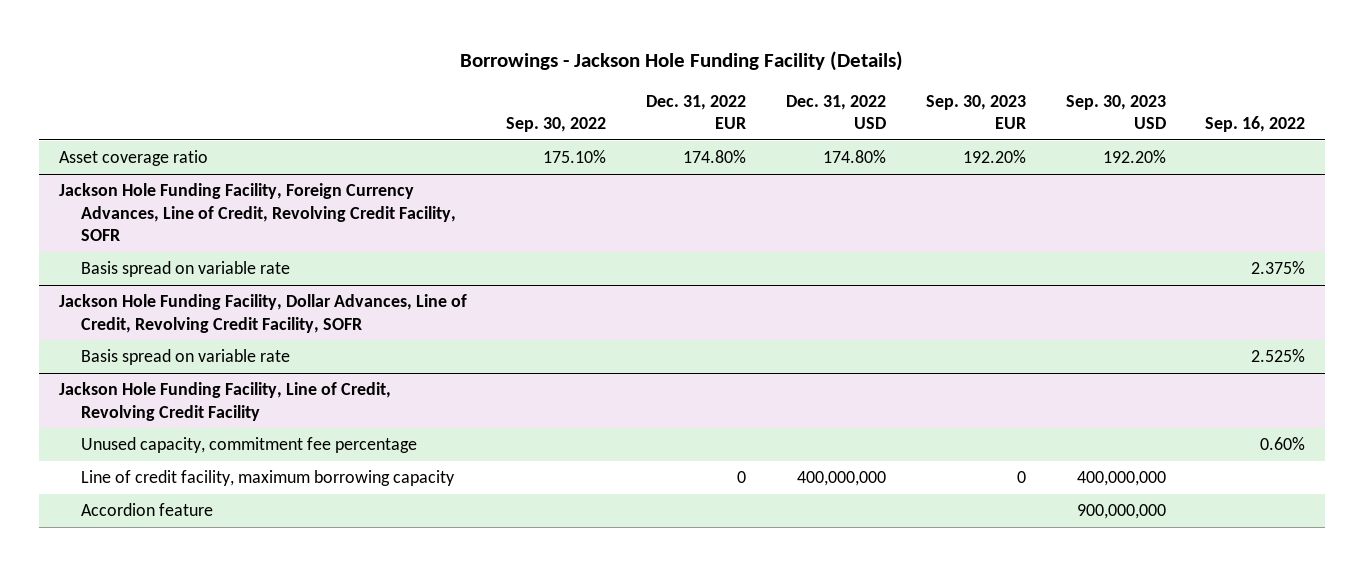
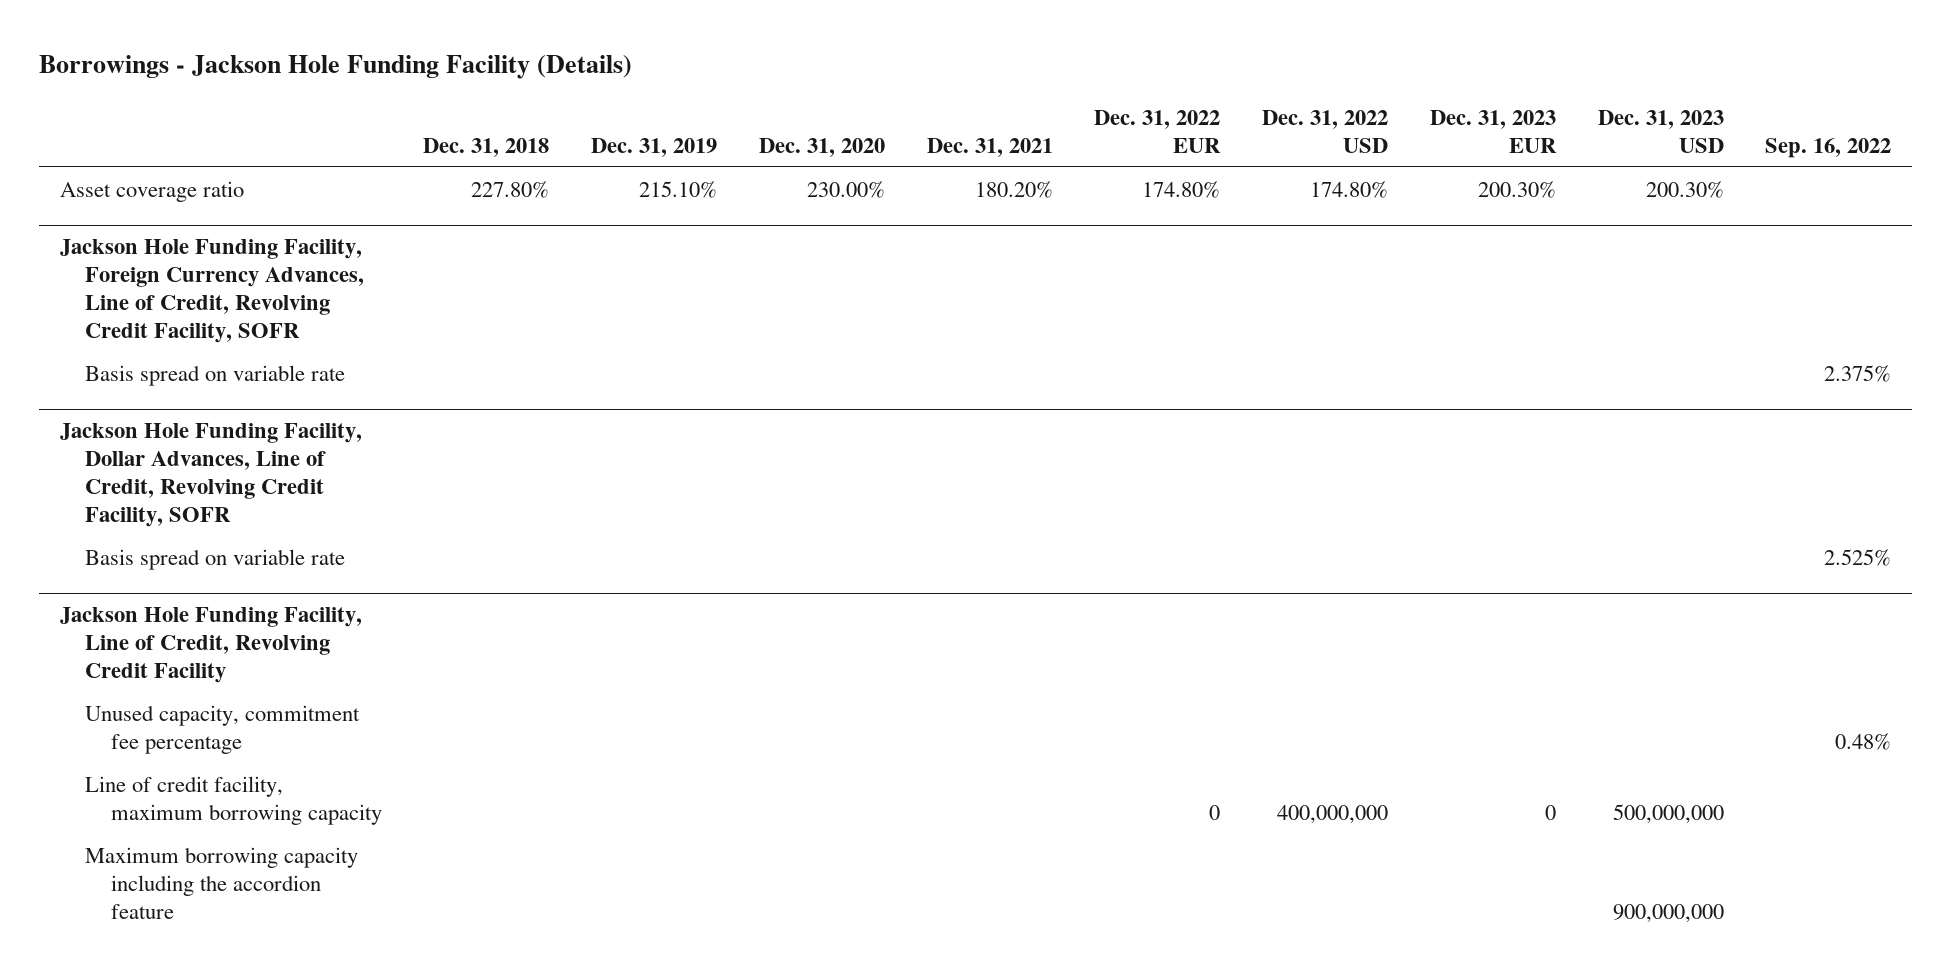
[506,117,607,133] Sep. 30, 2022 -> none
[925,94,1026,130] Sep. 30, 2023 EUR -> none
[1065,94,1166,130] Sep. 30, 2023 USD -> none
none -> [423,137,550,157] Dec. 31, 2018
none -> [591,137,718,157] Dec. 31, 2019
none -> [758,137,885,157] Dec. 31, 2020
none -> [926,137,1053,157] Dec. 31, 2021
none -> [1429,109,1557,153] Dec. 31, 2023 EUR
none -> [1597,109,1724,153] Dec. 31, 2023 USD
[1260,437,1306,451] 0.60% -> [1835,732,1892,750] 0.48%
[81,503,214,517] Accordion feature -> [85,846,359,919] Maximum borrowing capacity including the accordion feature

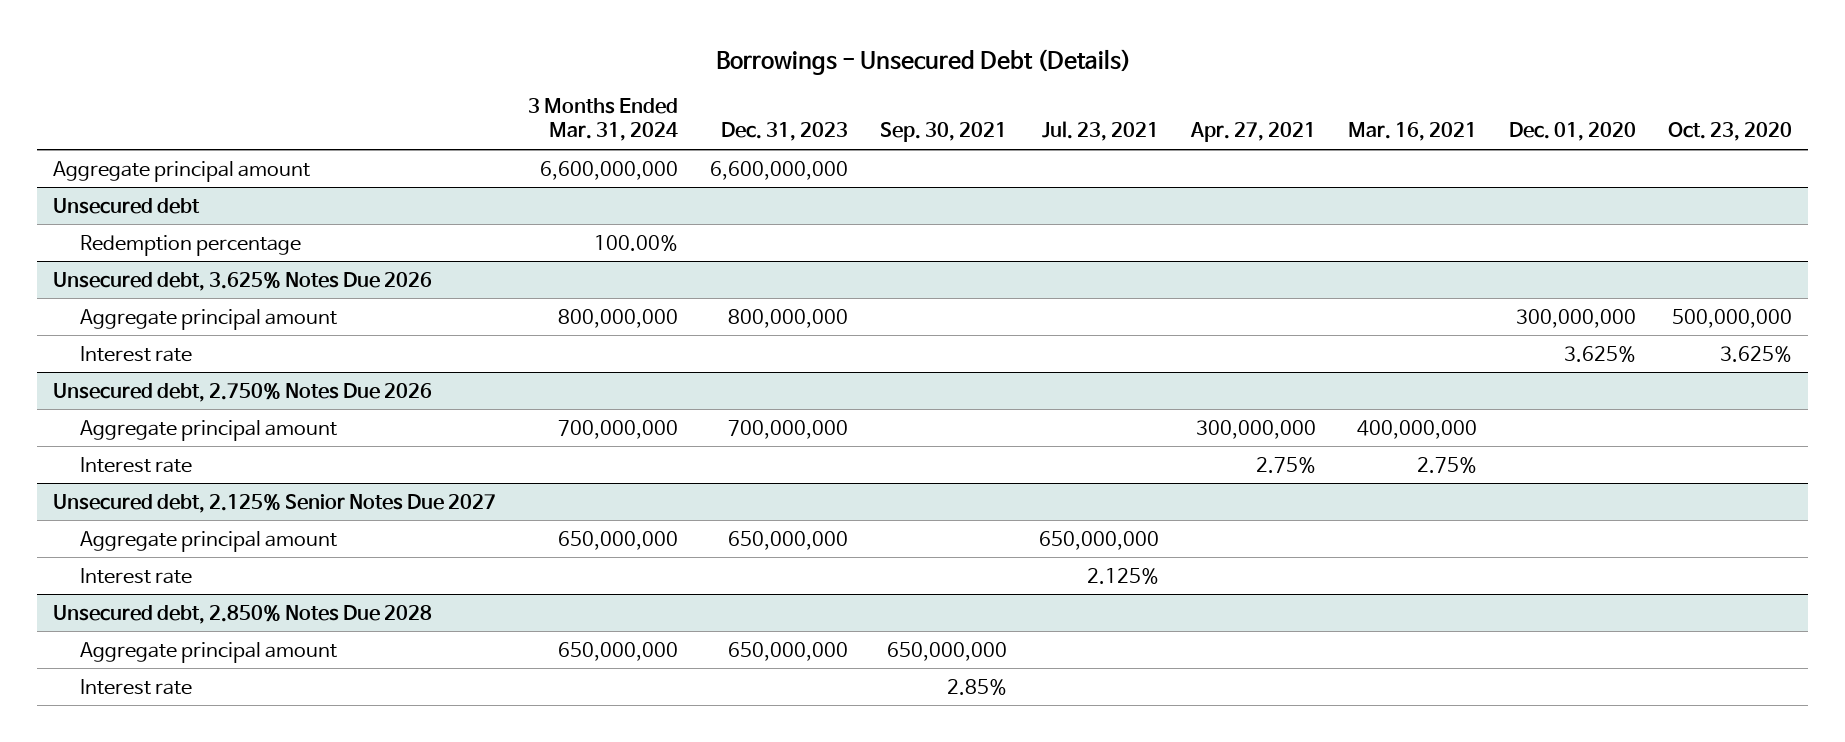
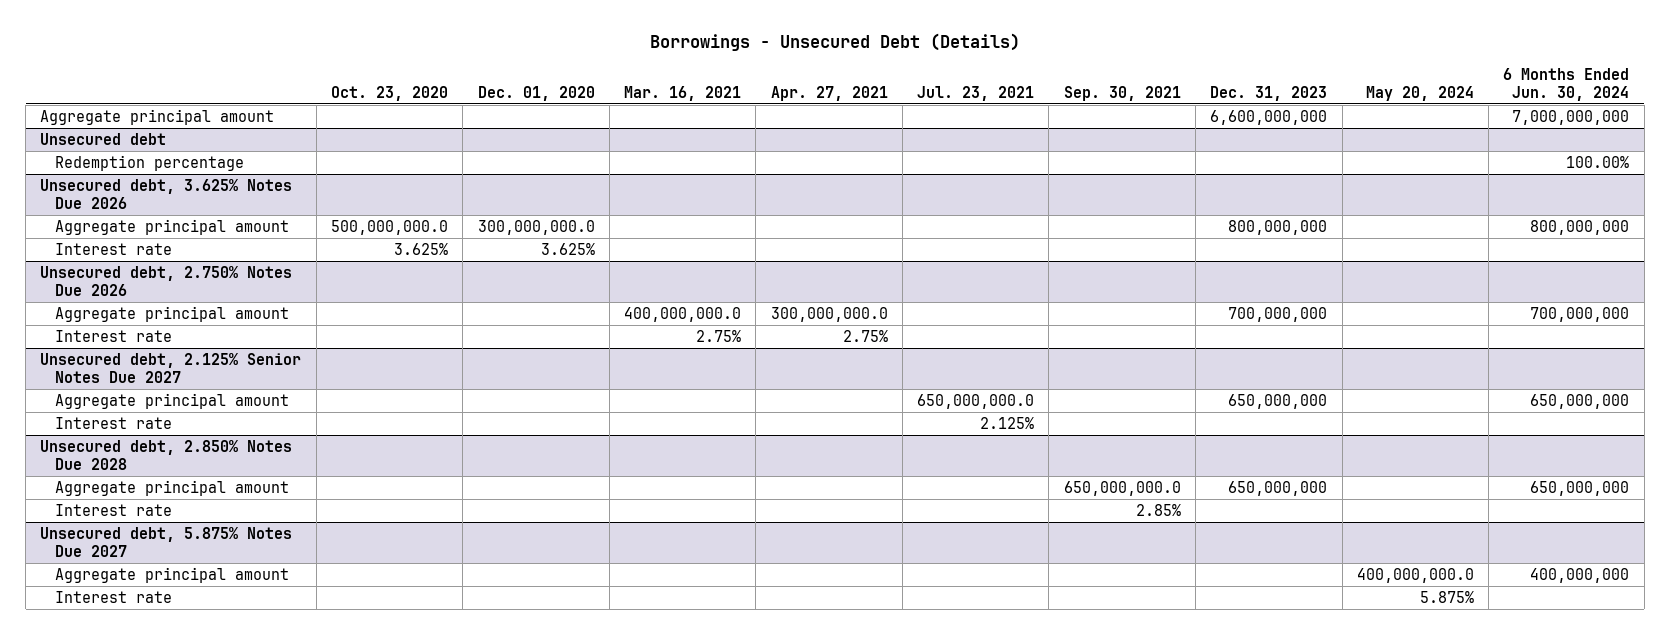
[528,97,679,142] 3 Months Ended Mar. 31, 2024 -> none
none -> [1365,85,1474,101] May 20, 2024
none -> [1503,67,1630,101] 6 Months Ended Jun. 30, 2024
[1516,308,1637,328] 300,000,000 -> [477,219,595,235] 300,000,000.0
[1672,308,1793,328] 500,000,000 -> [331,219,449,235] 500,000,000.0
[1196,419,1317,439] 300,000,000 -> [770,306,888,322] 300,000,000.0
[1357,419,1478,439] 400,000,000 -> [624,306,742,322] 400,000,000.0
[1039,530,1160,550] 650,000,000 -> [917,393,1035,409] 650,000,000.0
[887,641,1008,661] 650,000,000 -> [1063,480,1181,496] 650,000,000.0
none -> [40,526,293,557] Unsecured debt, 5.875% Notes Due 2027
none -> [55,566,290,583] Aggregate principal amount
none -> [55,590,173,603] Interest rate

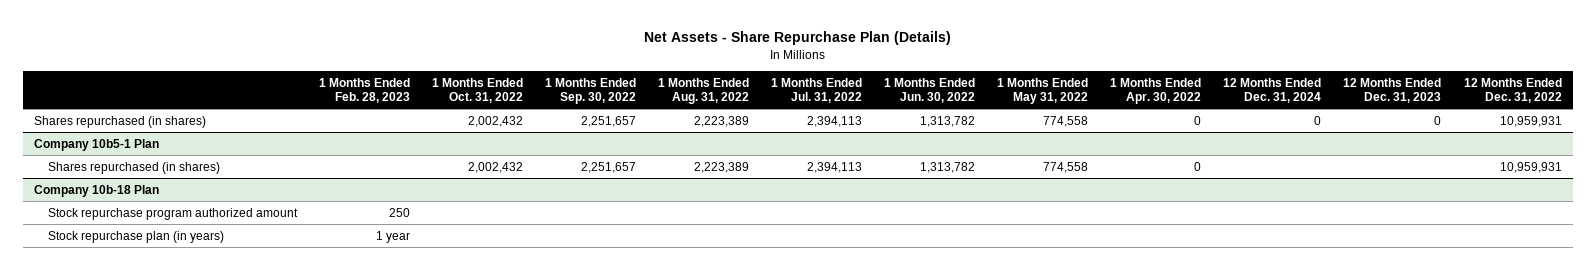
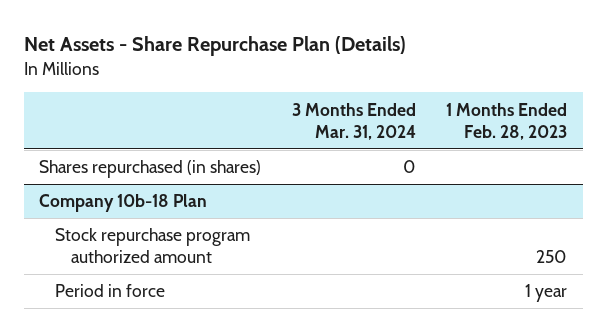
[431,77,523,103] 1 Months Ended Oct. 31, 2022 -> none
[545,77,637,104] 1 Months Ended Sep. 30, 2022 -> none
[658,77,750,104] 1 Months Ended Aug. 31, 2022 -> none
[771,77,863,103] 1 Months Ended Jul. 31, 2022 -> none
[884,77,976,103] 1 Months Ended Jun. 30, 2022 -> none
[997,77,1089,104] 1 Months Ended May 31, 2022 -> none
[1110,77,1202,104] 1 Months Ended Apr. 30, 2022 -> none
[1223,77,1322,103] 12 Months Ended Dec. 31, 2024 -> none
[1343,77,1442,103] 12 Months Ended Dec. 31, 2023 -> none
[1463,77,1562,103] 12 Months Ended Dec. 31, 2022 -> none
none -> [291,102,416,140] 3 Months Ended Mar. 31, 2024
[34,138,160,151] Company 10b5-1 Plan -> none
[47,161,220,174] Shares repurchased (in shares) -> none
[47,230,224,243] Stock repurchase plan (in years) -> [54,284,165,298] Period in force

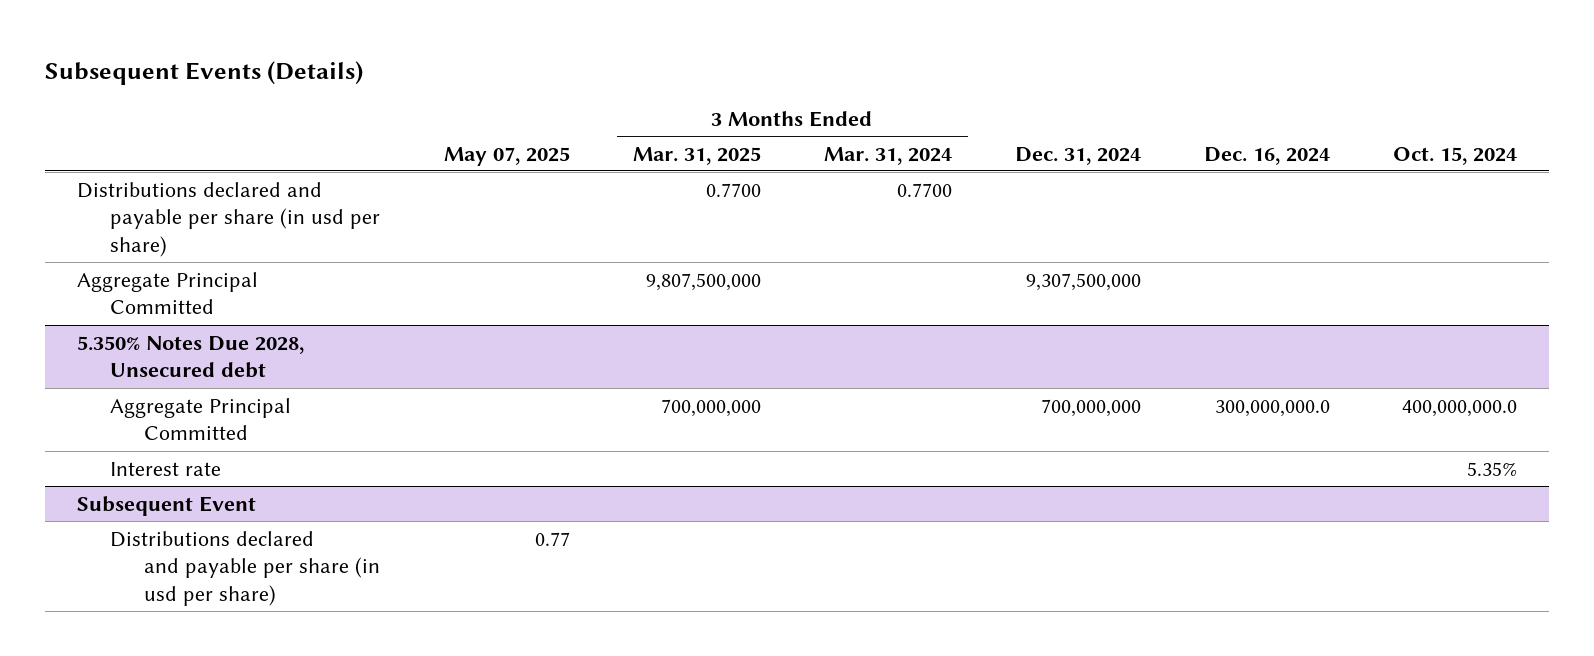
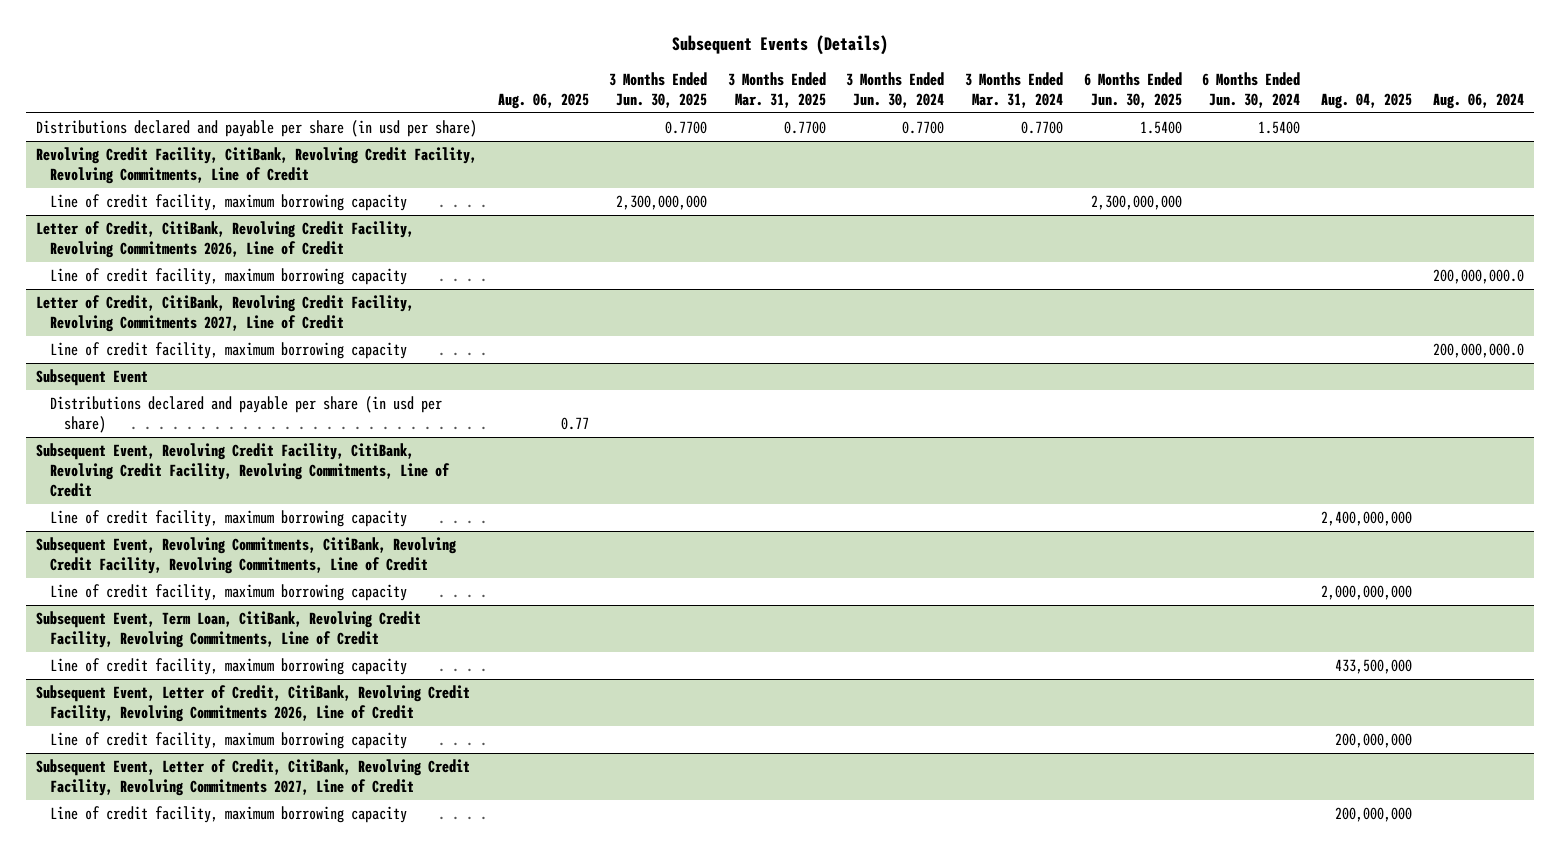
[443,146,570,166] May 07, 2025 -> none
[1015,146,1142,165] Dec. 31, 2024 -> none
[1204,146,1331,165] Dec. 16, 2024 -> none
[1393,146,1518,165] Oct. 15, 2024 -> none
none -> [497,93,589,110] Aug. 06, 2025
none -> [609,71,708,109] 3 Months Ended Jun. 30, 2025
none -> [846,71,945,109] 3 Months Ended Jun. 30, 2024
none -> [1083,71,1182,109] 6 Months Ended Jun. 30, 2025
none -> [1202,71,1301,109] 6 Months Ended Jun. 30, 2024
none -> [1320,93,1412,110] Aug. 04, 2025
none -> [1432,93,1524,110] Aug. 06, 2024
[77,271,259,315] Aggregate Principal Committed -> none
[77,335,305,379] 5.350% Notes Due 2028, Unsecured debt -> none
[110,397,292,441] Aggregate Principal Committed -> none
[110,461,222,476] Interest rate -> none
none -> [35,146,477,185] Revolving Credit Facility, CitiBank, Revolving Credit Facility, Revolving Commitments, Line of Credit
none -> [50,193,408,211] Line of credit facility, maximum borrowing capacity
none -> [35,220,414,259] Letter of Credit, CitiBank, Revolving Credit Facility, Revolving Commitments 2026, Line of Credit
none -> [50,267,408,285] Line of credit facility, maximum borrowing capacity
none -> [35,294,414,333] Letter of Credit, CitiBank, Revolving Credit Facility, Revolving Commitments 2027, Line of Credit
none -> [50,341,408,359] Line of credit facility, maximum borrowing capacity
none -> [35,442,451,498] Subsequent Event, Revolving Credit Facility, CitiBank, Revolving Credit Facility, Revolving Commitments, Line of Credit
none -> [50,509,408,527] Line of credit facility, maximum borrowing capacity
none -> [35,536,457,575] Subsequent Event, Revolving Commitments, CitiBank, Revolving Credit Facility, Revolving Commitments, Line of Credit
none -> [50,583,408,601] Line of credit facility, maximum borrowing capacity
none -> [35,610,421,649] Subsequent Event, Term Loan, CitiBank, Revolving Credit Facility, Revolving Commitments, Line of Credit
none -> [50,657,408,675] Line of credit facility, maximum borrowing capacity
none -> [35,684,470,723] Subsequent Event, Letter of Credit, CitiBank, Revolving Credit Facility, Revolving Commitments 2026, Line of Credit
none -> [50,731,408,749] Line of credit facility, maximum borrowing capacity
none -> [35,758,470,797] Subsequent Event, Letter of Credit, CitiBank, Revolving Credit Facility, Revolving Commitments 2027, Line of Credit
none -> [50,805,408,823] Line of credit facility, maximum borrowing capacity

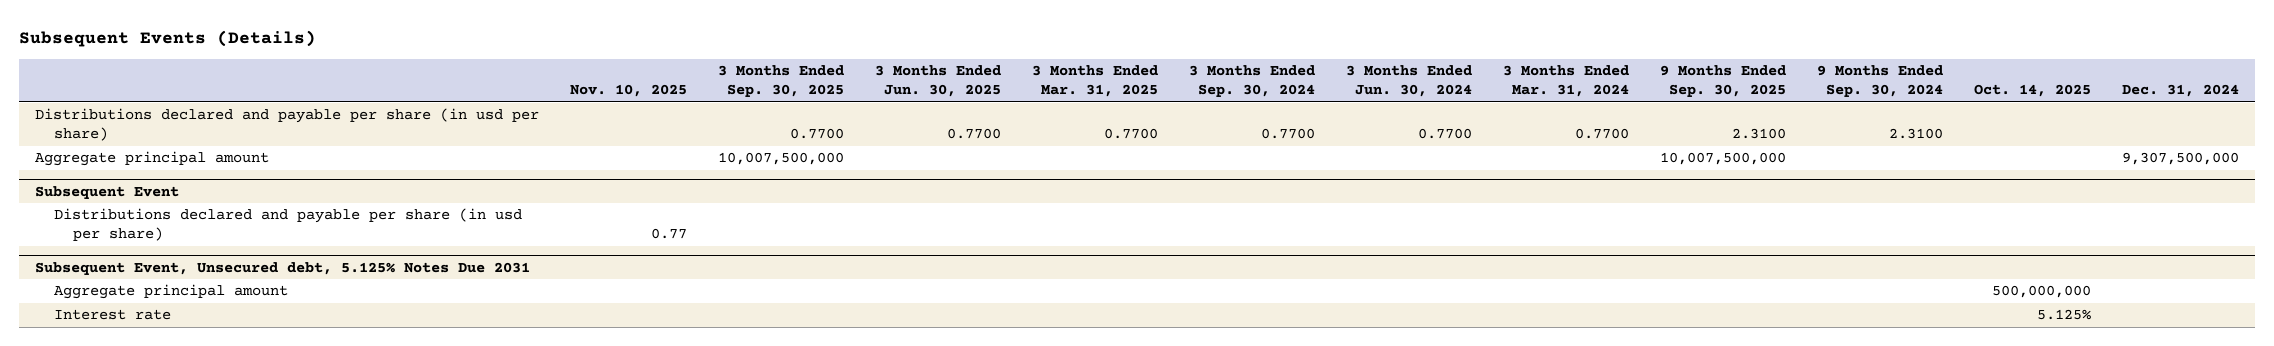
[497,93,589,110] Aug. 06, 2025 -> none
[1083,71,1182,109] 6 Months Ended Jun. 30, 2025 -> none
[1202,71,1301,109] 6 Months Ended Jun. 30, 2024 -> none
[1320,93,1412,110] Aug. 04, 2025 -> none
[1432,93,1524,110] Aug. 06, 2024 -> none
none -> [569,84,687,98] Nov. 10, 2025
none -> [717,65,844,98] 3 Months Ended Sep. 30, 2025
none -> [1188,65,1315,98] 3 Months Ended Sep. 30, 2024
none -> [1660,65,1787,98] 9 Months Ended Sep. 30, 2025
none -> [1817,65,1944,98] 9 Months Ended Sep. 30, 2024
none -> [1974,84,2092,98] Oct. 14, 2025
none -> [2122,84,2240,98] Dec. 31, 2024
[35,146,477,185] Revolving Credit Facility, CitiBank, Revolving Credit Facility, Revolving Commitments, Line of Credit -> none
[50,193,408,211] Line of credit facility, maximum borrowing capacity -> none
[35,220,414,259] Letter of Credit, CitiBank, Revolving Credit Facility, Revolving Commitments 2026, Line of Credit -> none
[50,267,408,285] Line of credit facility, maximum borrowing capacity -> none
[35,294,414,333] Letter of Credit, CitiBank, Revolving Credit Facility, Revolving Commitments 2027, Line of Credit -> none
[50,341,408,359] Line of credit facility, maximum borrowing capacity -> none
none -> [34,151,269,167] Aggregate principal amount
[35,442,451,498] Subsequent Event, Revolving Credit Facility, CitiBank, Revolving Credit Facility, Revolving Commitments, Line of Credit -> none
[50,509,408,527] Line of credit facility, maximum borrowing capacity -> none
[35,536,457,575] Subsequent Event, Revolving Commitments, CitiBank, Revolving Credit Facility, Revolving Commitments, Line of Credit -> none
[50,583,408,601] Line of credit facility, maximum borrowing capacity -> none
[35,610,421,649] Subsequent Event, Term Loan, CitiBank, Revolving Credit Facility, Revolving Commitments, Line of Credit -> none
[50,657,408,675] Line of credit facility, maximum borrowing capacity -> none
[35,684,470,723] Subsequent Event, Letter of Credit, CitiBank, Revolving Credit Facility, Revolving Commitments 2026, Line of Credit -> none
[50,731,408,749] Line of credit facility, maximum borrowing capacity -> none
[35,758,470,797] Subsequent Event, Letter of Credit, CitiBank, Revolving Credit Facility, Revolving Commitments 2027, Line of Credit -> none
[50,805,408,823] Line of credit facility, maximum borrowing capacity -> none
none -> [34,261,530,275] Subsequent Event, Unsecured debt, 5.125% Notes Due 2031
none -> [53,284,288,300] Aggregate principal amount
none -> [53,309,171,321] Interest rate

